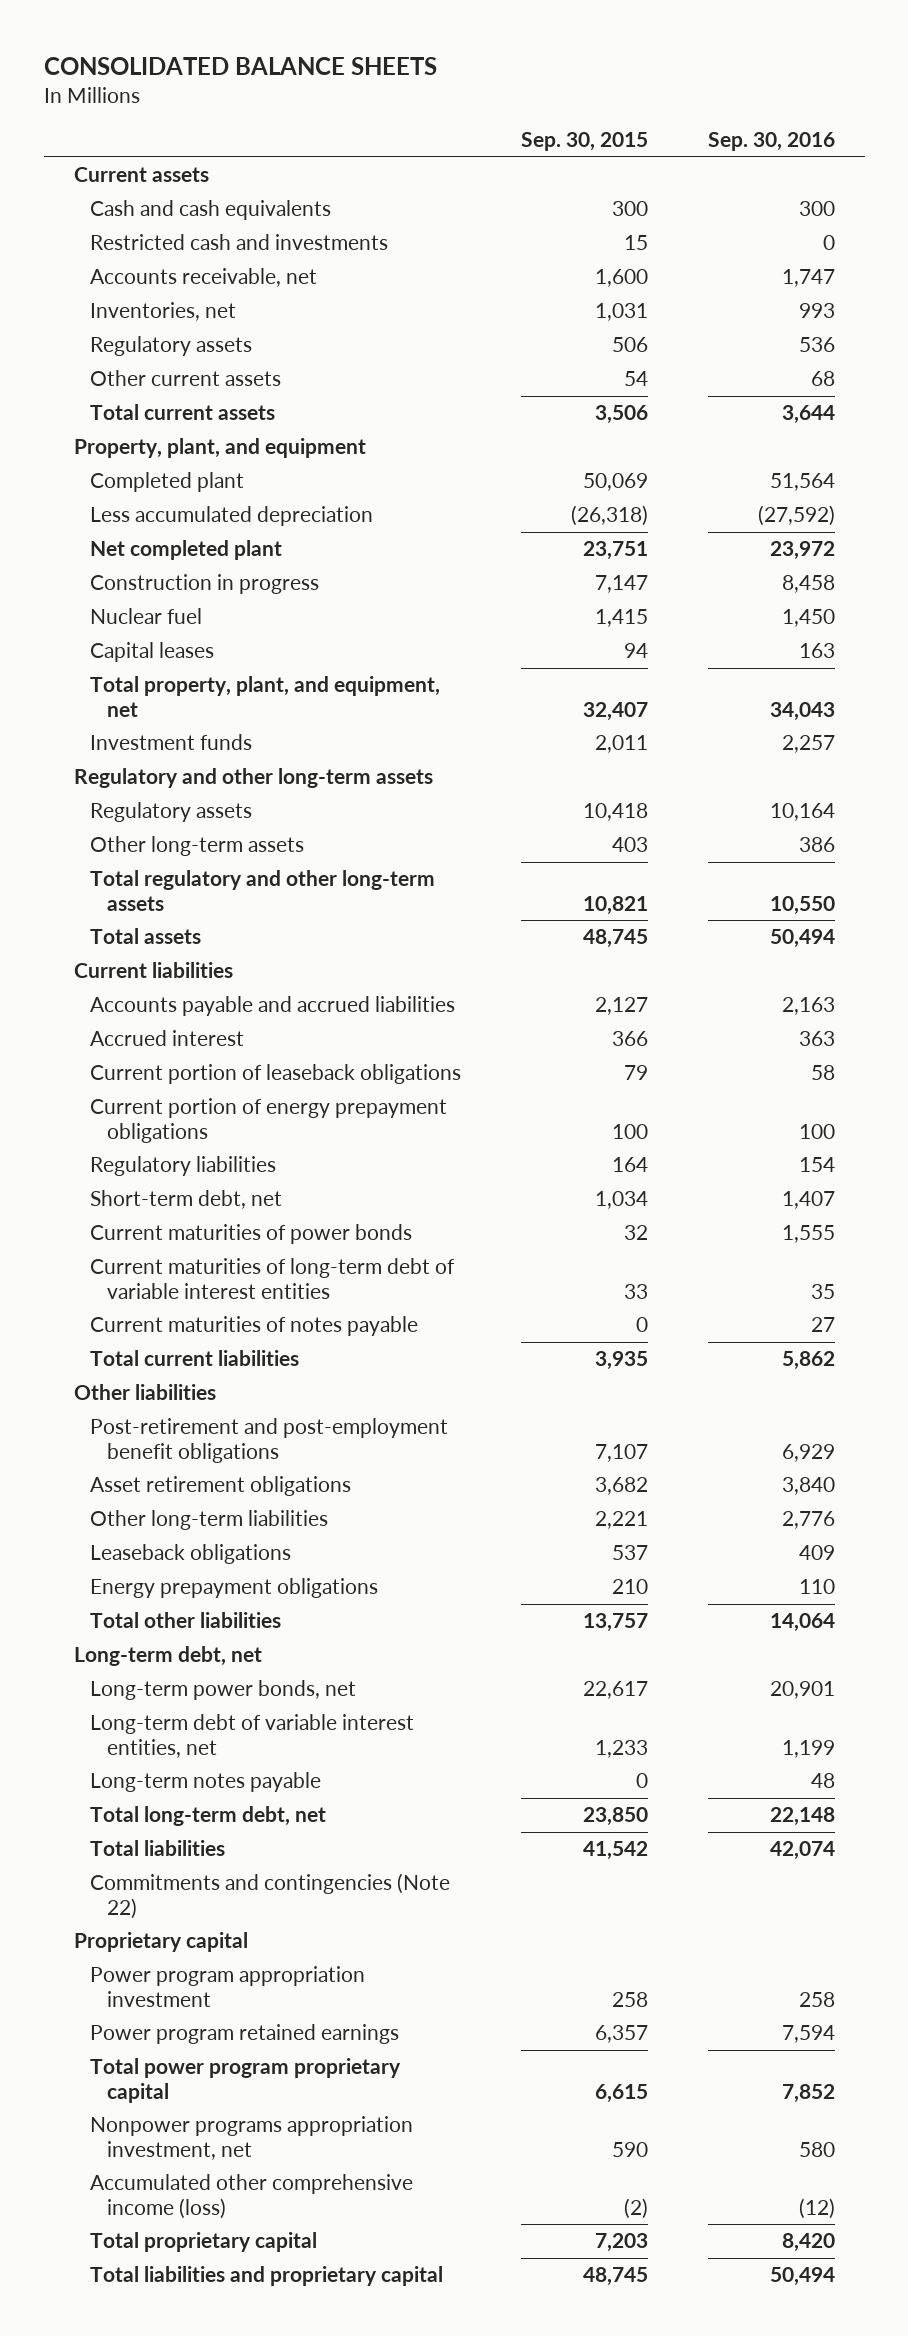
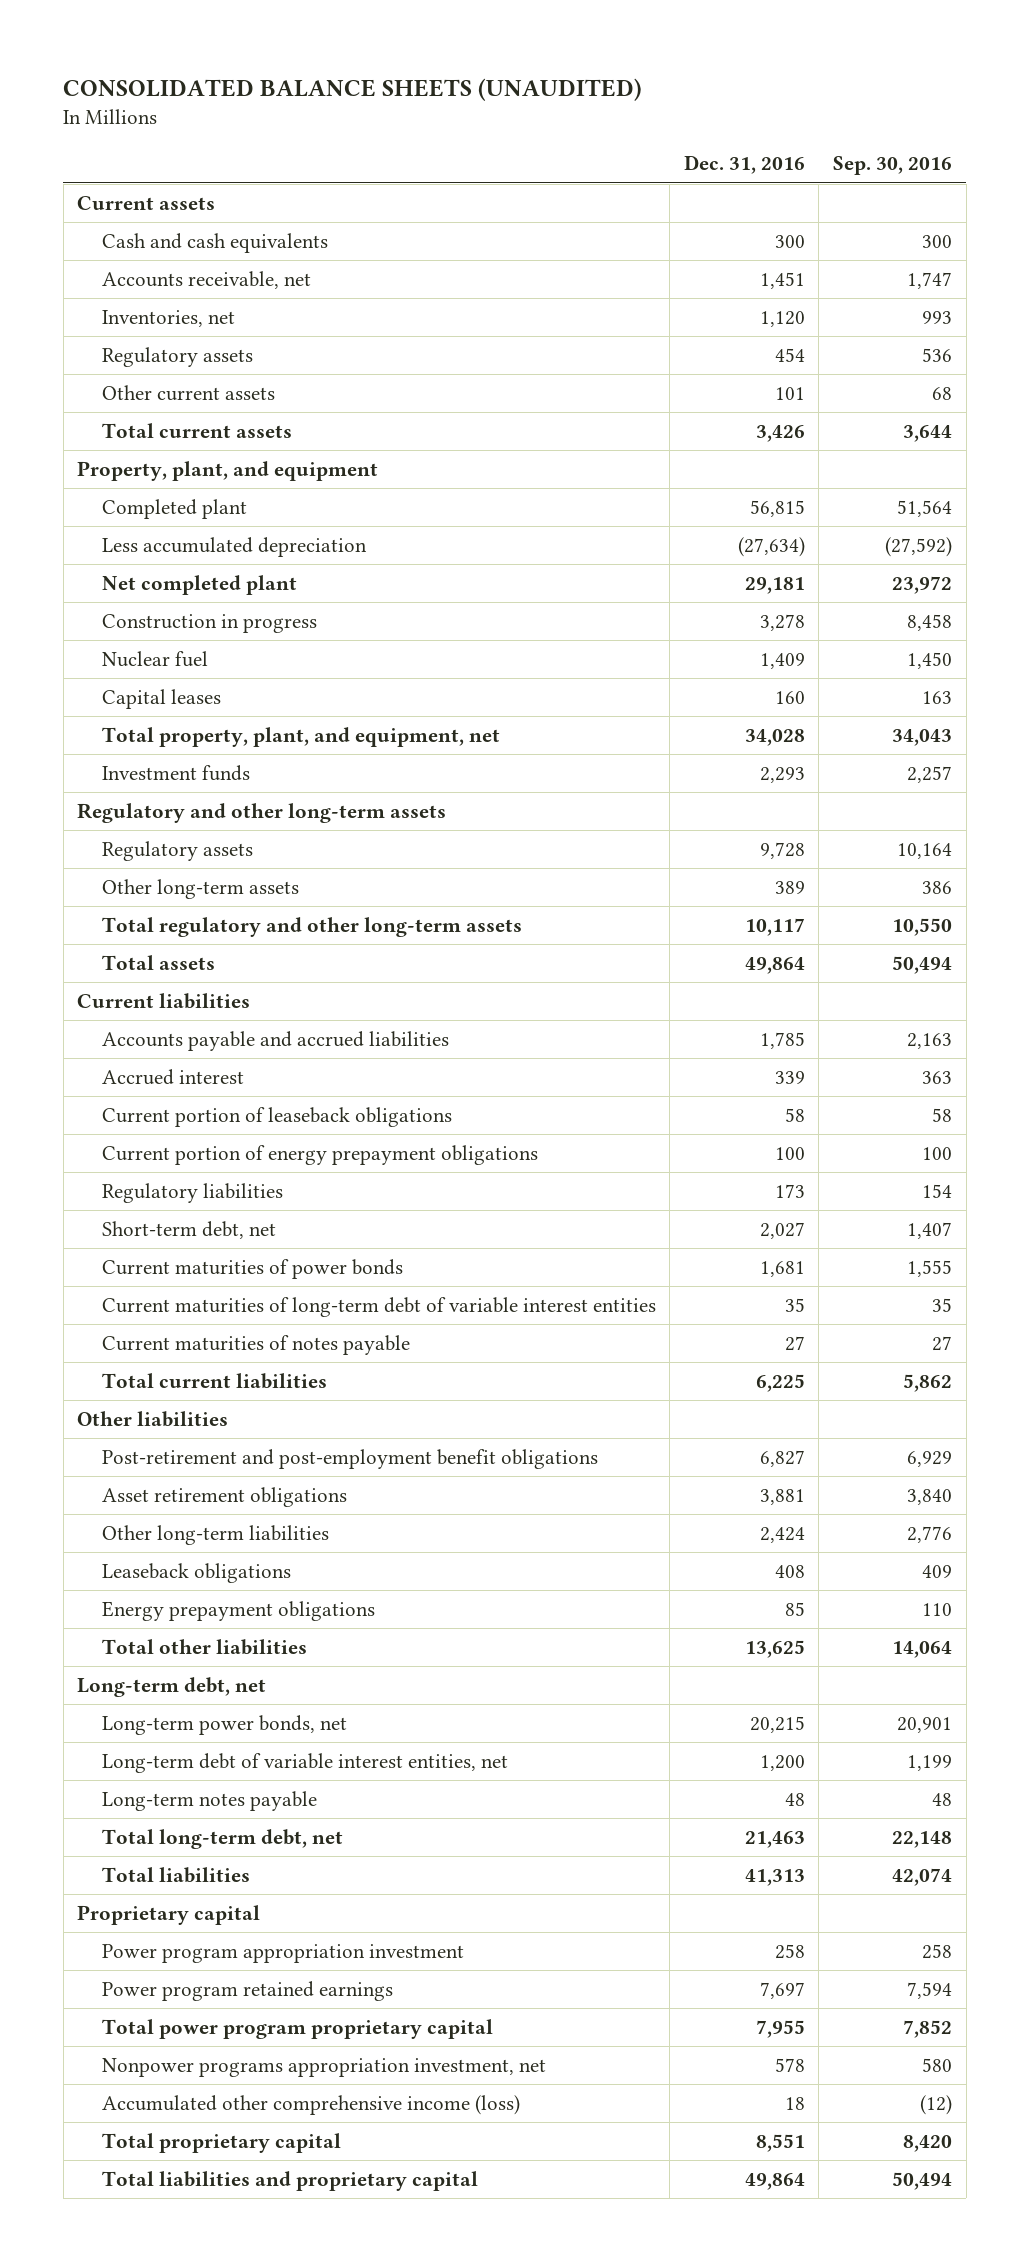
[43,57,437,76] CONSOLIDATED BALANCE SHEETS -> [63,77,643,101] CONSOLIDATED BALANCE SHEETS (UNAUDITED)
[521,132,649,152] Sep. 30, 2015 -> none
none -> [683,155,805,175] Dec. 31, 2016
[90,234,389,251] Restricted cash and investments -> none
[90,1873,451,1919] Commitments and contingencies (Note 22) -> none

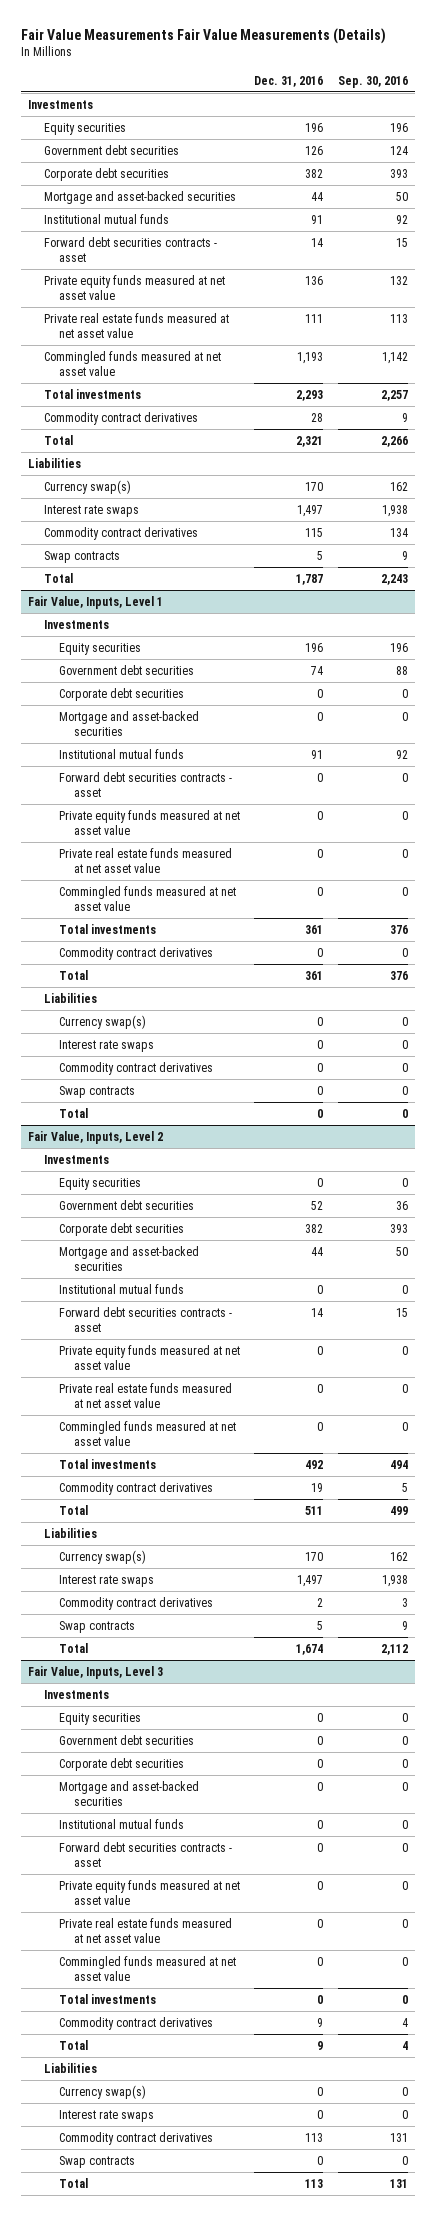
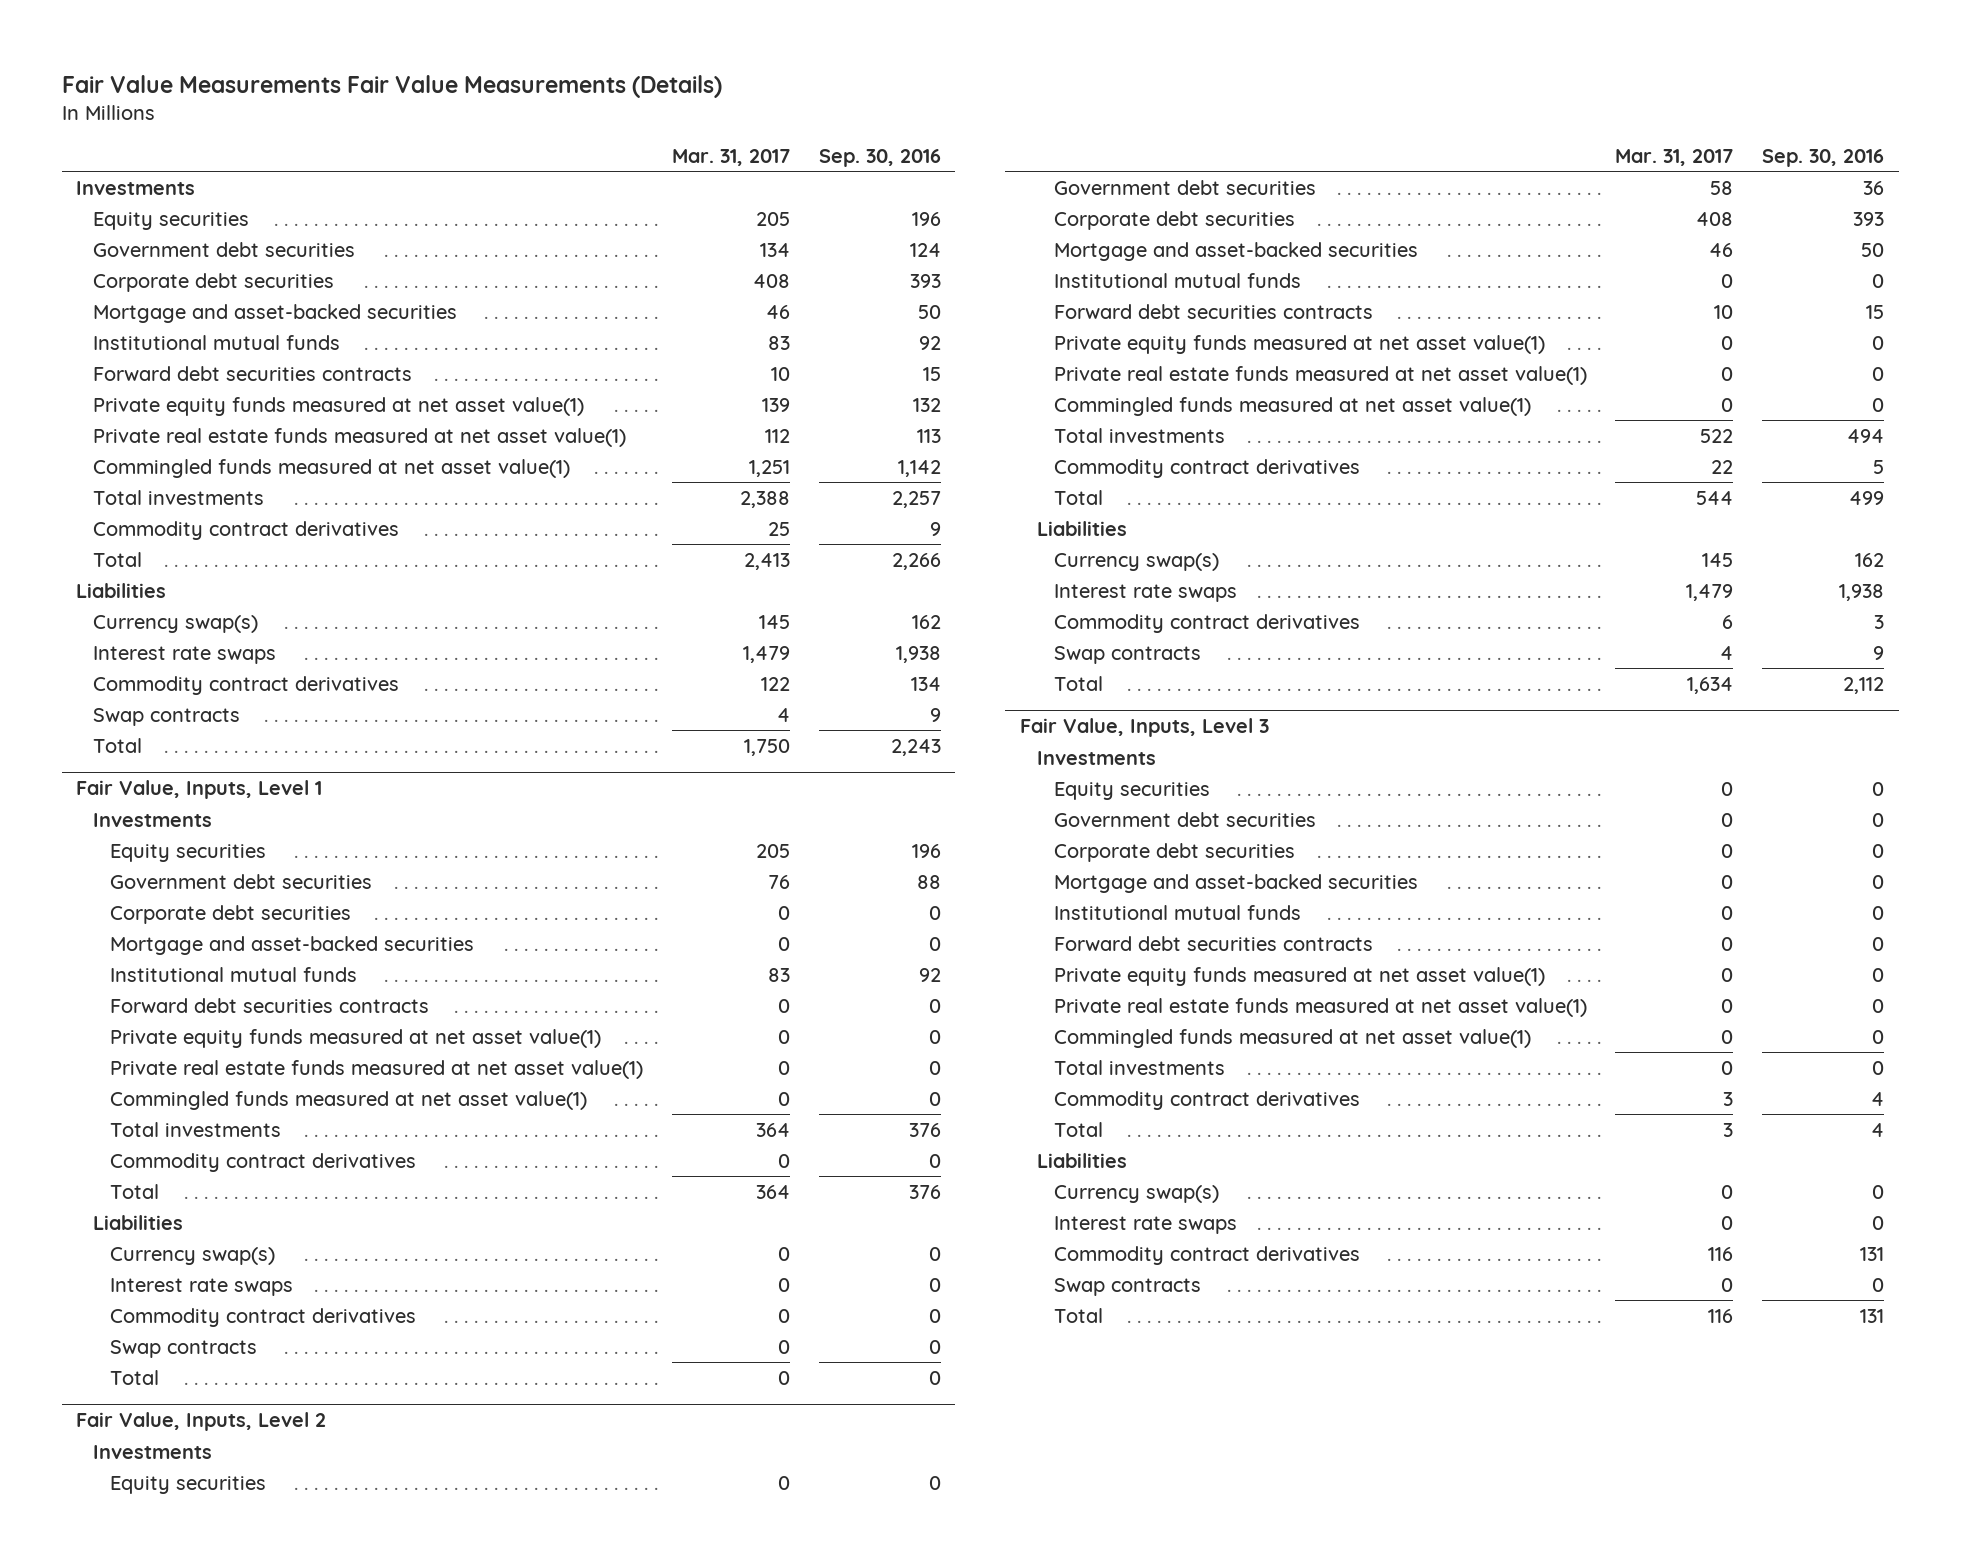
[254,75,324,87] Dec. 31, 2016 -> none
none -> [672,149,791,167] Mar. 31, 2017
[43,236,217,262] Forward debt securities contracts - asset -> [93,365,413,381] Forward debt securities contracts
[43,274,225,300] Private equity funds measured at net asset value -> [93,396,585,416] Private equity funds measured at net asset value(1)
[43,312,229,338] Private real estate funds measured at net asset value -> [93,427,627,447] Private real estate funds measured at net asset value(1)
[43,350,221,376] Commingled funds measured at net asset value -> [93,458,571,478] Commingled funds measured at net asset value(1)
[58,771,232,797] Forward debt securities contracts - asset -> [110,997,430,1013] Forward debt securities contracts
[58,809,240,835] Private equity funds measured at net asset value -> [110,1028,602,1048] Private equity funds measured at net asset value(1)
[58,847,232,873] Private real estate funds measured at net asset value -> [110,1059,644,1079] Private real estate funds measured at net asset value(1)
[58,885,236,911] Commingled funds measured at net asset value -> [110,1090,588,1110] Commingled funds measured at net asset value(1)
[58,1306,232,1332] Forward debt securities contracts - asset -> [1053,303,1373,319] Forward debt securities contracts
[58,1344,240,1370] Private equity funds measured at net asset value -> [1053,334,1545,354] Private equity funds measured at net asset value(1)
[58,1382,232,1408] Private real estate funds measured at net asset value -> [1053,365,1587,385] Private real estate funds measured at net asset value(1)
[58,1420,236,1446] Commingled funds measured at net asset value -> [1053,396,1531,416] Commingled funds measured at net asset value(1)
[58,1841,232,1867] Forward debt securities contracts - asset -> [1053,935,1373,951] Forward debt securities contracts
[58,1879,240,1905] Private equity funds measured at net asset value -> [1053,966,1545,986] Private equity funds measured at net asset value(1)
[58,1917,232,1943] Private real estate funds measured at net asset value -> [1053,997,1587,1017] Private real estate funds measured at net asset value(1)
[58,1955,236,1981] Commingled funds measured at net asset value -> [1053,1028,1531,1048] Commingled funds measured at net asset value(1)

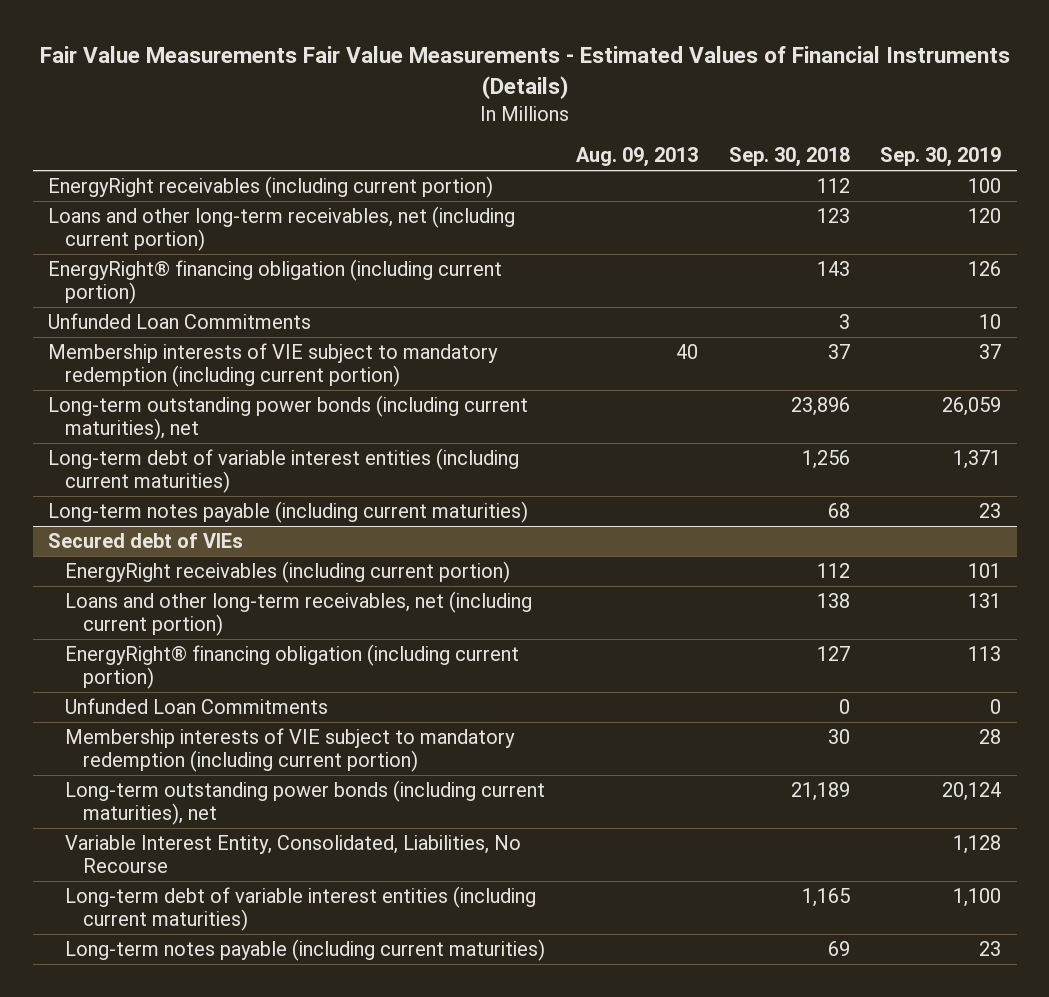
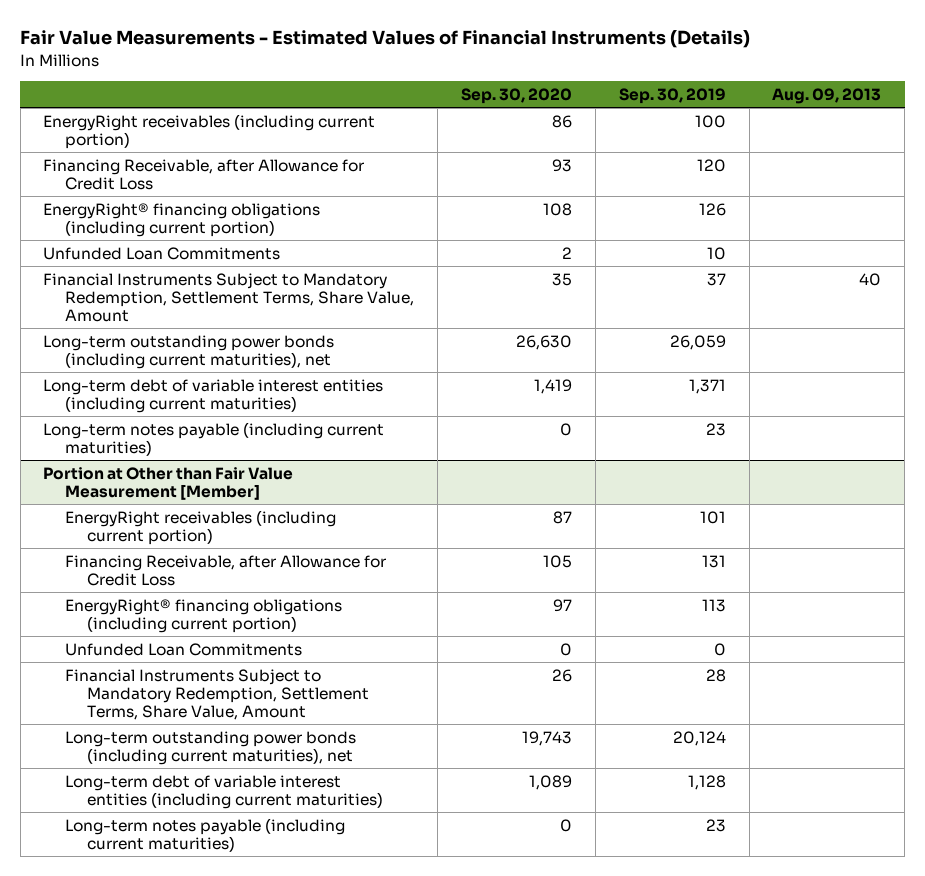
[39,46,1010,99] Fair Value Measurements Fair Value Measurements - Estimated Values of Financial Instruments (Details) -> [20,30,751,49] Fair Value Measurements - Estimated Values of Financial Instruments (Details)
[728,147,850,168] Sep. 30, 2018 -> none
none -> [461,87,573,104] Sep. 30, 2020
[47,205,515,251] Loans and other long-term receivables, net (including current portion) -> [43,158,365,190] Financing Receivable, after Allowance for Credit Loss
[47,258,502,304] EnergyRight® financing obligation (including current portion) -> [43,202,321,237] EnergyRight® financing obligations (including current portion)
[47,342,498,387] Membership interests of VIE subject to mandatory redemption (including current portion) -> [43,272,415,322] Financial Instruments Subject to Mandatory Redemption, Settlement Terms, Share Value, Amount
[47,532,243,548] Secured debt of VIEs -> [43,466,294,500] Portion at Other than Fair Value Measurement [Member]
[65,590,533,636] Loans and other long-term receivables, net (including current portion) -> [65,554,387,586] Financing Receivable, after Allowance for Credit Loss
[65,643,520,689] EnergyRight® financing obligation (including current portion) -> [65,598,343,633] EnergyRight® financing obligations (including current portion)
[65,727,516,772] Membership interests of VIE subject to mandatory redemption (including current portion) -> [65,668,370,720] Financial Instruments Subject to Mandatory Redemption, Settlement Terms, Share Value, Amount
[65,834,522,873] Variable Interest Entity, Consolidated, Liabilities, No Recourse -> none
[953,887,1002,907] 1,100 -> [687,774,726,790] 1,128

